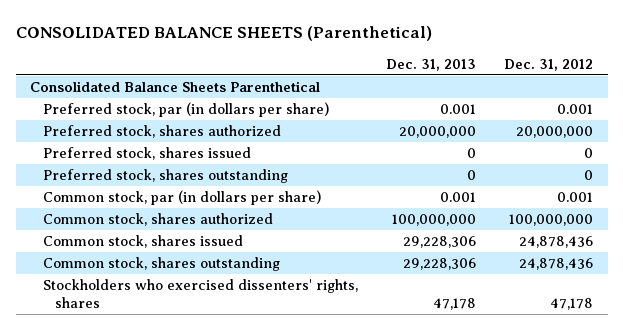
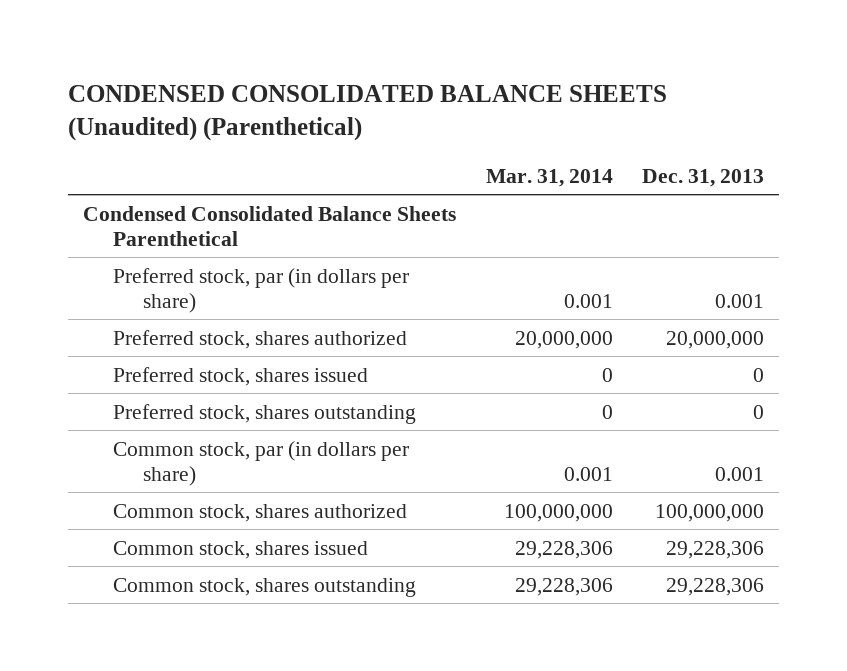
[15,26,432,42] CONSOLIDATED BALANCE SHEETS (Parenthetical) -> [67,84,667,142] CONDENSED CONSOLIDATED BALANCE SHEETS (Unaudited) (Parenthetical)
[504,58,594,71] Dec. 31, 2012 -> none
none -> [485,168,613,187] Mar. 31, 2014
[29,80,320,92] Consolidated Balance Sheets Parenthetical -> [82,205,456,246] Condensed Consolidated Balance Sheets Parenthetical
[42,278,358,309] Stockholders who exercised dissenters' rights, shares -> none

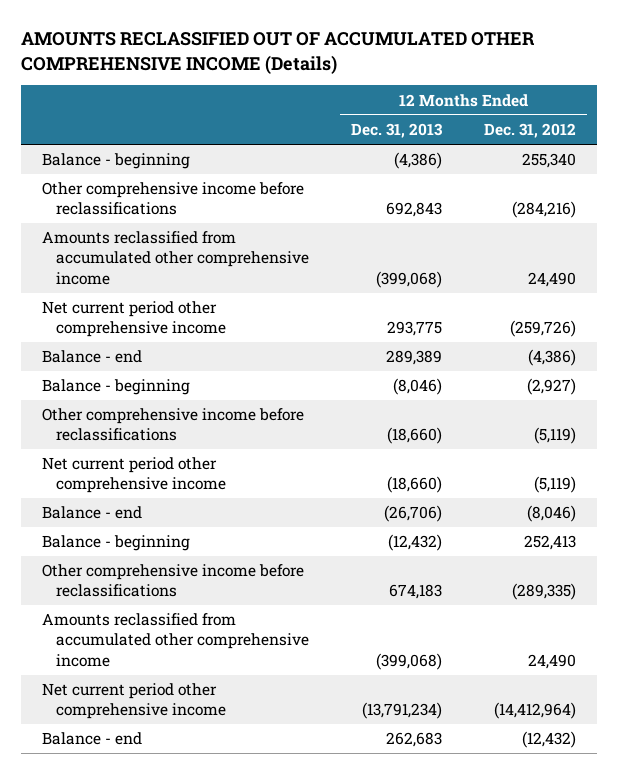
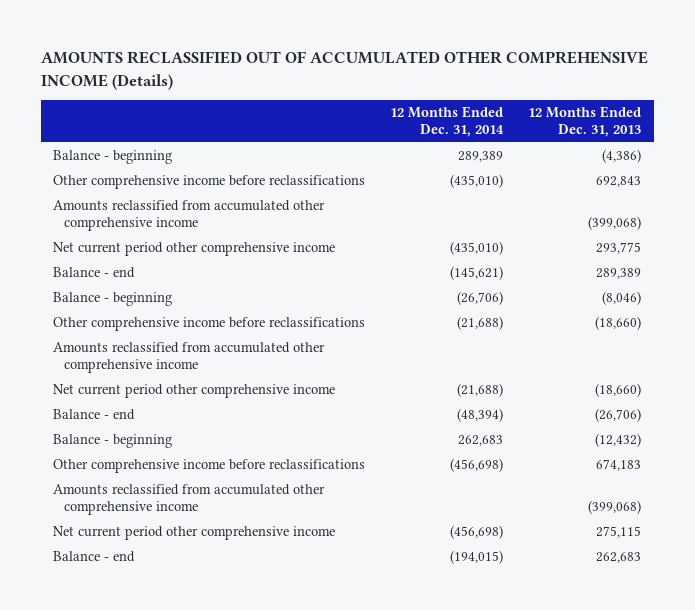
[484,123,577,139] Dec. 31, 2012 -> none
none -> [390,106,505,138] 12 Months Ended Dec. 31, 2014
none -> [53,342,326,374] Amounts reclassified from accumulated other comprehensive income
[361,702,442,720] (13,791,234) -> [596,526,642,539] 275,115

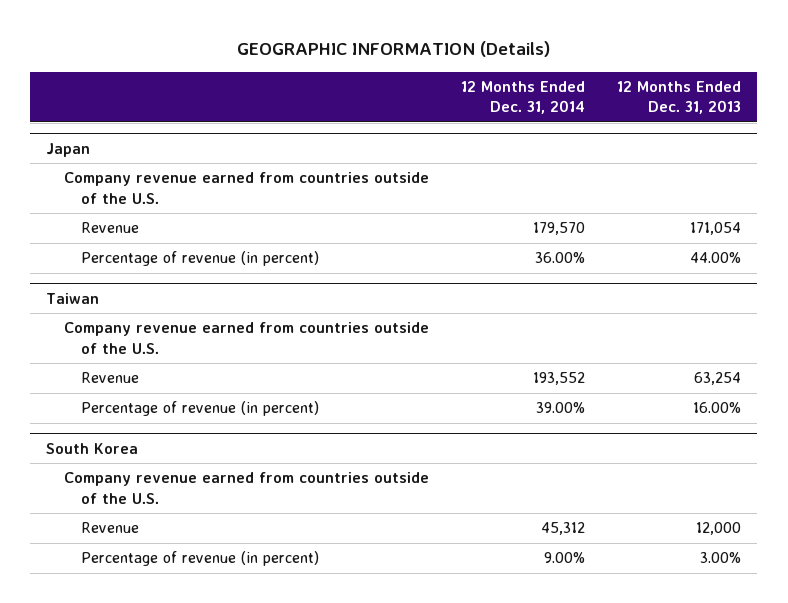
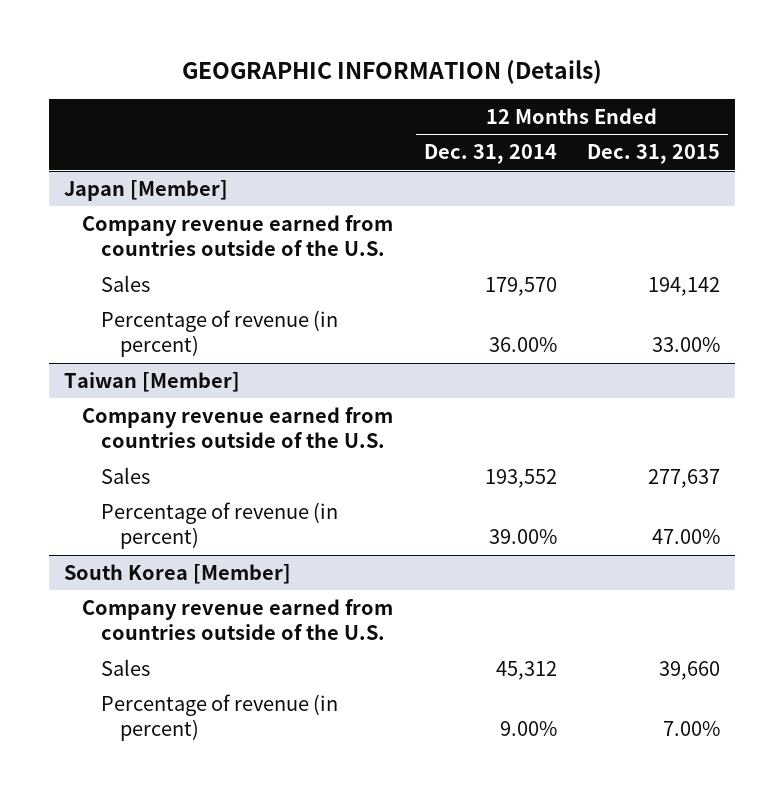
[617,80,742,115] 12 Months Ended Dec. 31, 2013 -> none
none -> [587,144,721,165] Dec. 31, 2015
[46,142,91,157] Japan -> [63,179,228,201] Japan [Member]
[81,222,140,234] Revenue -> [100,274,150,292] Sales
[46,292,100,304] Taiwan -> [63,371,240,392] Taiwan [Member]
[81,372,140,384] Revenue -> [100,466,150,484] Sales
[46,442,139,454] South Korea -> [63,563,291,584] South Korea [Member]
[81,522,140,534] Revenue -> [100,658,150,676] Sales

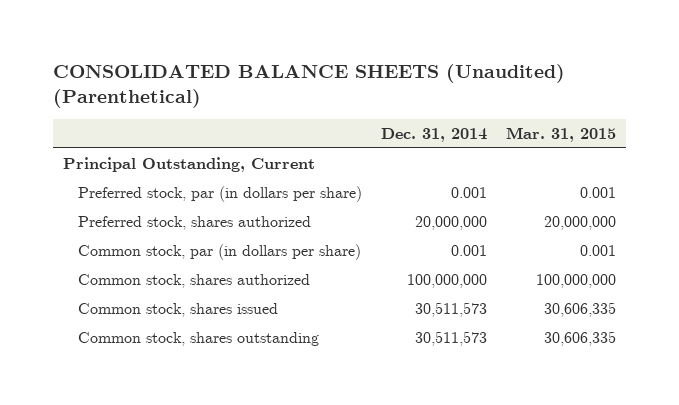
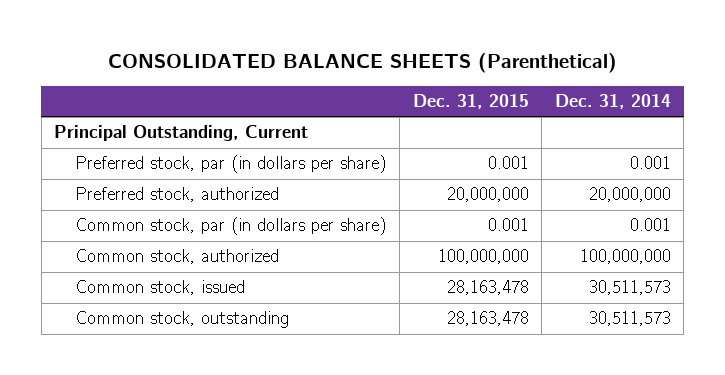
[53,64,566,108] CONSOLIDATED BALANCE SHEETS (Unaudited) (Parenthetical) -> [107,53,617,74] CONSOLIDATED BALANCE SHEETS (Parenthetical)
[506,126,617,142] Mar. 31, 2015 -> none
none -> [412,93,529,109] Dec. 31, 2015
[78,215,312,230] Preferred stock, shares authorized -> [75,187,280,203] Preferred stock, authorized
[78,273,311,288] Common stock, shares authorized -> [75,249,280,265] Common stock, authorized
[78,302,279,317] Common stock, shares issued -> [75,280,246,296] Common stock, issued
[78,331,320,346] Common stock, shares outstanding -> [75,311,290,329] Common stock, outstanding

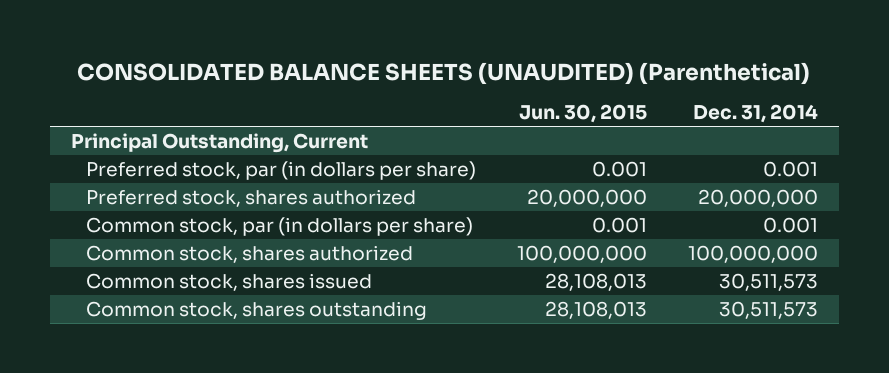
[107,53,617,74] CONSOLIDATED BALANCE SHEETS (Parenthetical) -> [77,61,811,85] CONSOLIDATED BALANCE SHEETS (UNAUDITED) (Parenthetical)
[412,93,529,109] Dec. 31, 2015 -> none
none -> [518,104,647,124] Jun. 30, 2015
[75,187,280,203] Preferred stock, authorized -> [85,188,416,207] Preferred stock, shares authorized
[75,249,280,265] Common stock, authorized -> [85,244,413,263] Common stock, shares authorized
[75,280,246,296] Common stock, issued -> [85,272,372,291] Common stock, shares issued
[75,311,290,329] Common stock, outstanding -> [85,300,427,320] Common stock, shares outstanding

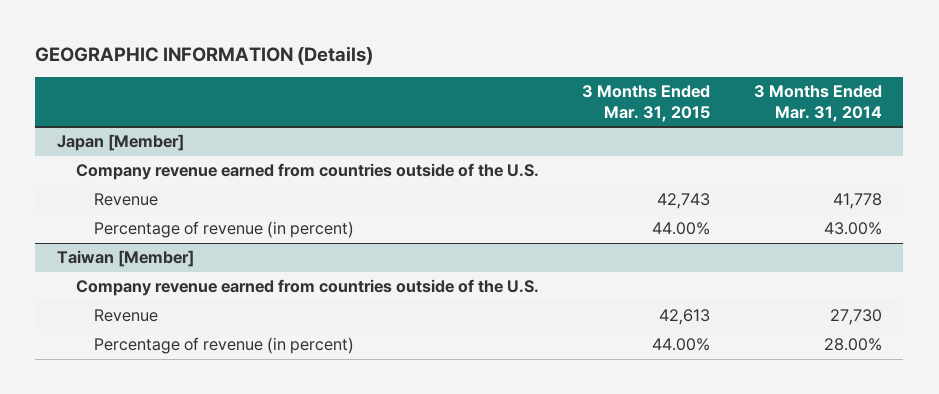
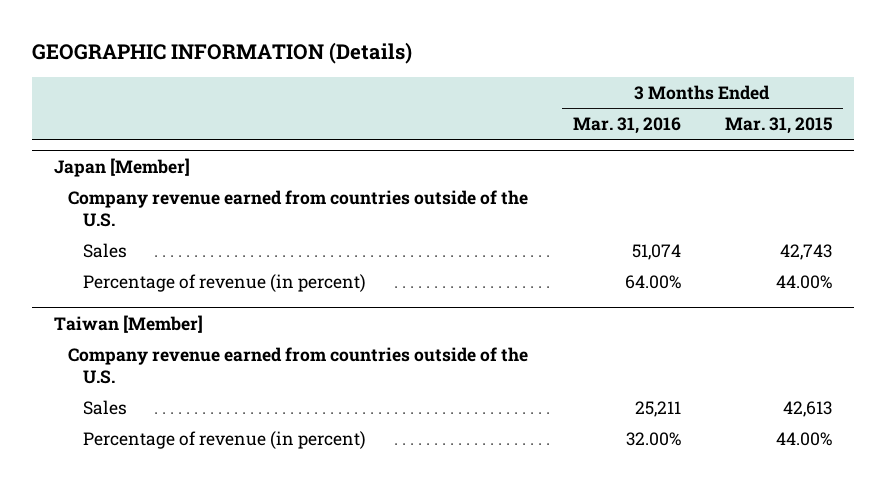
[753,85,882,122] 3 Months Ended Mar. 31, 2014 -> none
none -> [572,116,681,134] Mar. 31, 2016
[94,193,159,207] Revenue -> [82,242,127,258] Sales
[94,309,159,323] Revenue -> [82,399,127,415] Sales

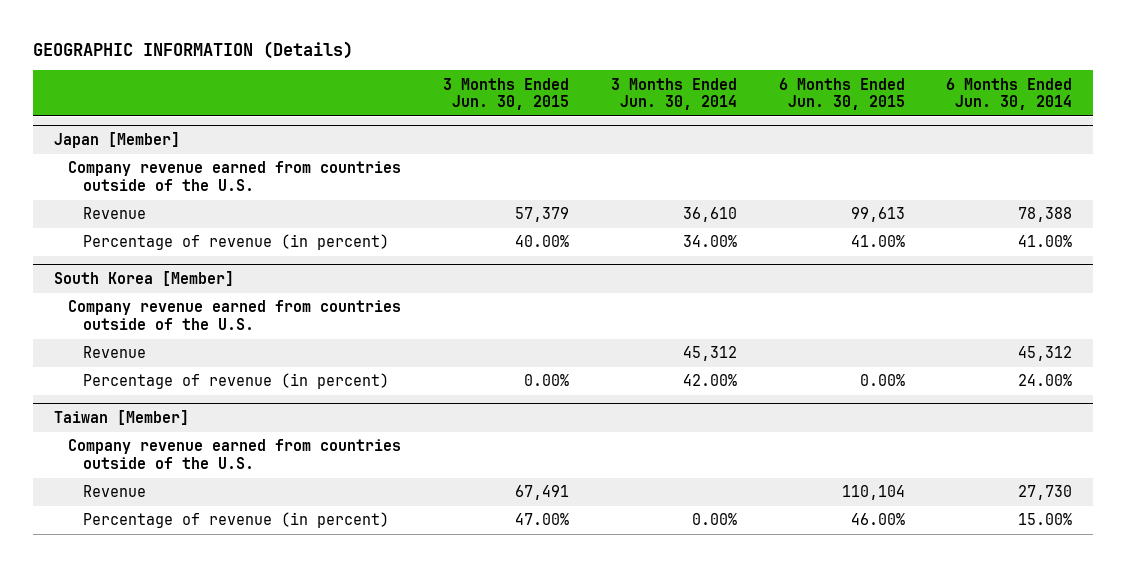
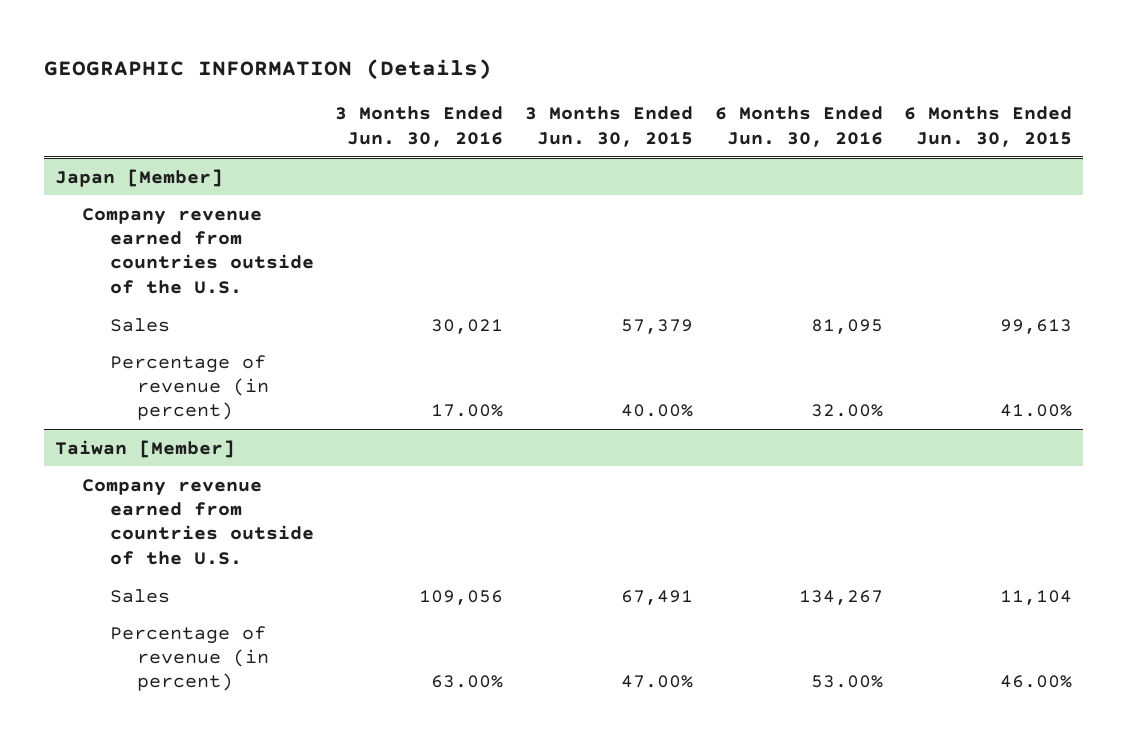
[610,77,737,110] 3 Months Ended Jun. 30, 2014 -> none
[946,77,1073,110] 6 Months Ended Jun. 30, 2014 -> none
none -> [335,106,504,147] 3 Months Ended Jun. 30, 2016
none -> [714,106,883,147] 6 Months Ended Jun. 30, 2016
[82,207,146,220] Revenue -> [109,317,170,332] Sales
[54,271,235,287] South Korea [Member] -> none
[68,300,402,330] Company revenue earned from countries outside of the U.S. -> none
[82,346,146,359] Revenue -> none
[82,373,389,390] Percentage of revenue (in percent) -> none
[82,485,146,498] Revenue -> none
none -> [109,588,170,603] Sales

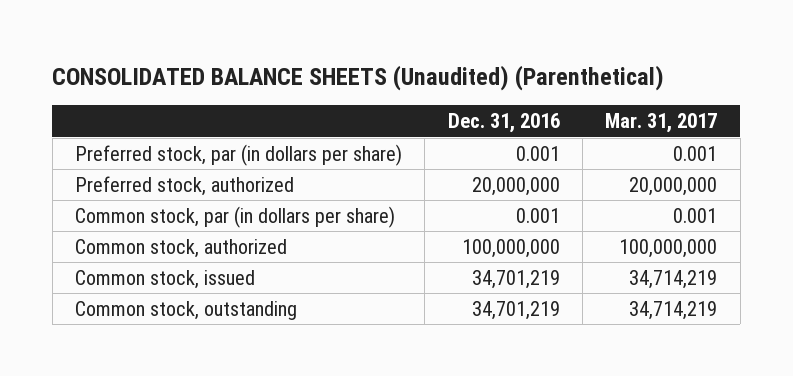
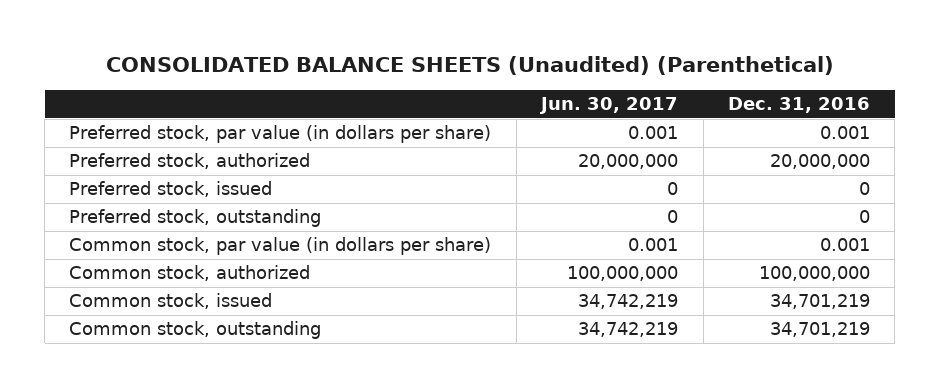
[605,113,718,134] Mar. 31, 2017 -> none
none -> [539,97,679,115] Jun. 30, 2017
[75,143,403,166] Preferred stock, par (in dollars per share) -> [69,125,492,144] Preferred stock, par value (in dollars per share)
none -> [69,181,273,198] Preferred stock, issued
none -> [69,209,322,228] Preferred stock, outstanding
[75,205,396,228] Common stock, par (in dollars per share) -> [69,237,492,256] Common stock, par value (in dollars per share)

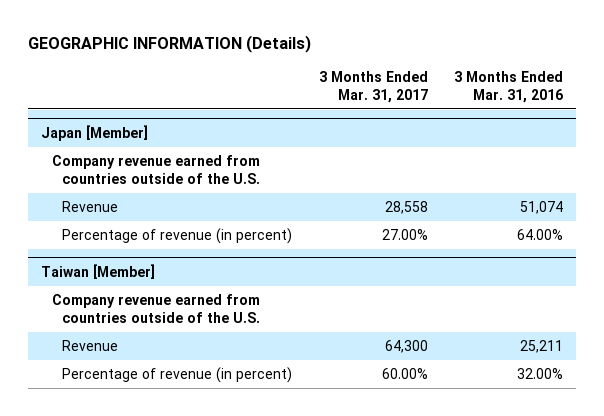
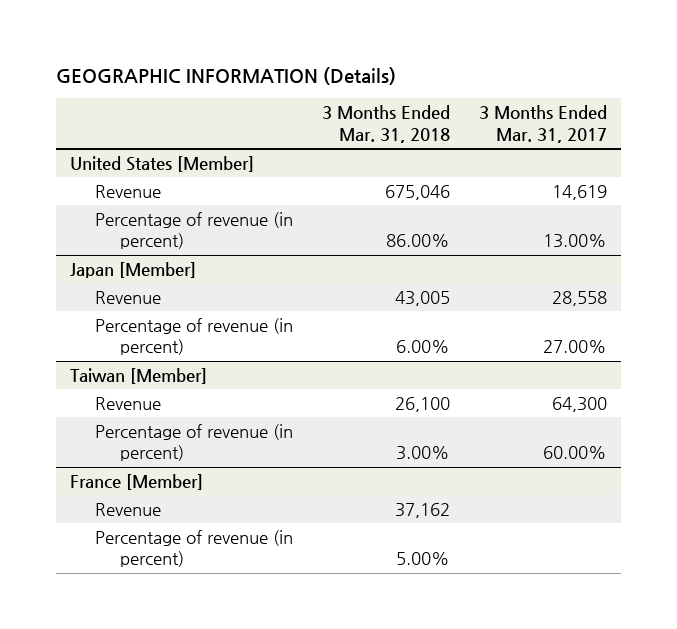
[453,70,563,103] 3 Months Ended Mar. 31, 2016 -> none
none -> [321,105,450,143] 3 Months Ended Mar. 31, 2018
none -> [70,155,255,172] United States [Member]
none -> [95,184,162,198] Revenue
none -> [95,211,294,250] Percentage of revenue (in percent)
[51,154,261,184] Company revenue earned from countries outside of the U.S. -> none
[51,293,261,323] Company revenue earned from countries outside of the U.S. -> none
none -> [70,473,204,490] France [Member]
none -> [95,502,162,516] Revenue
none -> [95,529,294,568] Percentage of revenue (in percent)

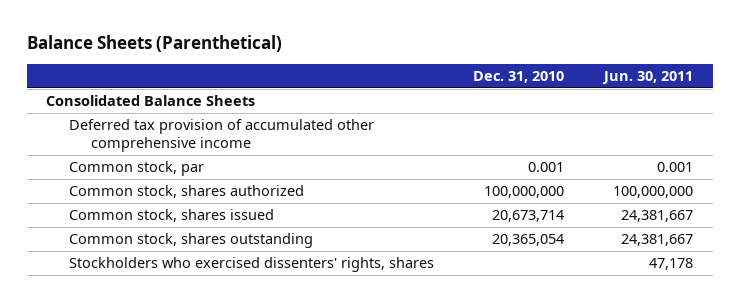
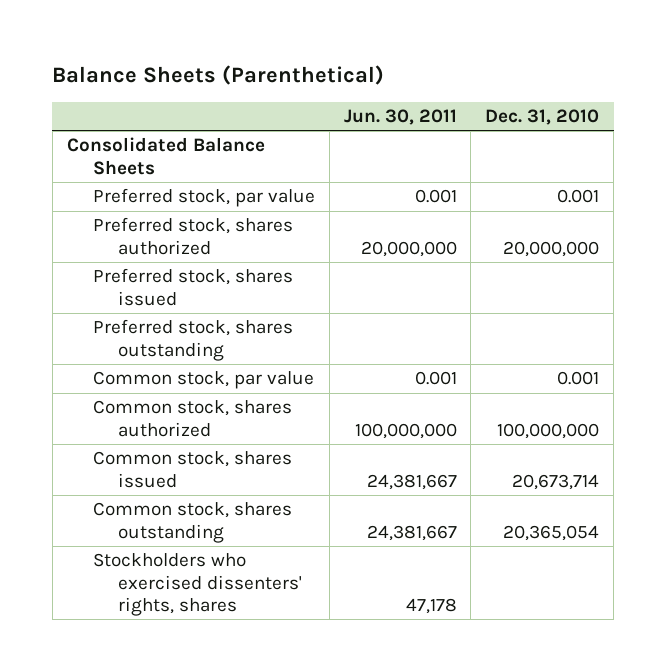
[68,119,374,153] Deferred tax provision of accumulated other comprehensive income -> none
none -> [92,188,315,208] Preferred stock, par value
none -> [92,217,293,255] Preferred stock, shares authorized
none -> [92,268,293,306] Preferred stock, shares issued
none -> [92,319,293,361] Preferred stock, shares outstanding
[68,161,204,177] Common stock, par -> [92,371,314,390] Common stock, par value

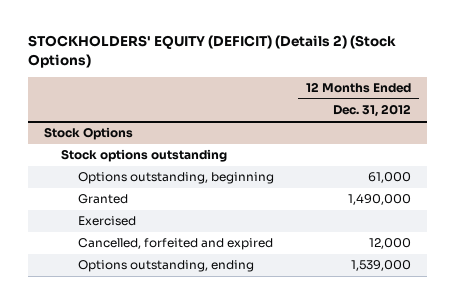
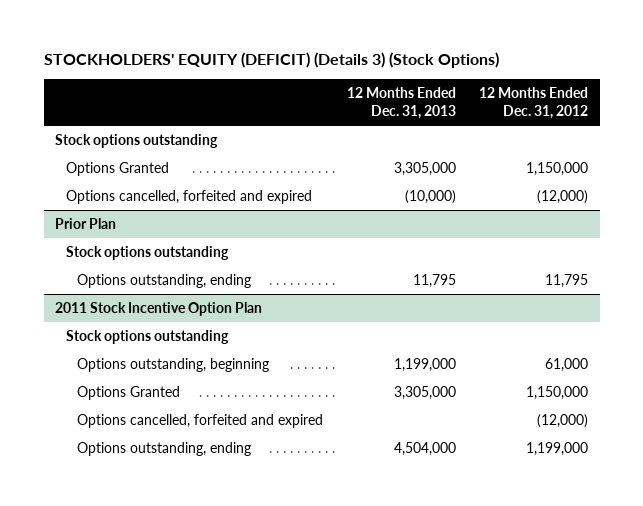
[27,35,396,68] STOCKHOLDERS' EQUITY (DEFICIT) (Details 2) (Stock Options) -> [43,52,499,69] STOCKHOLDERS' EQUITY (DEFICIT) (Details 3) (Stock Options)
none -> [346,87,456,120] 12 Months Ended Dec. 31, 2013
[44,127,134,141] Stock Options -> none
none -> [66,162,170,177] Options Granted
none -> [66,190,313,205] Options cancelled, forfeited and expired
none -> [55,218,117,230] Prior Plan
none -> [66,246,230,261] Stock options outstanding
none -> [77,274,252,289] Options outstanding, ending
none -> [55,302,263,317] 2011 Stock Incentive Option Plan
none -> [66,330,230,345] Stock options outstanding
[78,216,137,227] Exercised -> none
[78,194,129,205] Granted -> [77,386,181,401] Options Granted
[348,194,412,206] 1,490,000 -> [526,386,589,401] 1,150,000
[78,238,274,251] Cancelled, forfeited and expired -> [77,414,324,429] Options cancelled, forfeited and expired
[369,238,412,250] 12,000 -> [537,414,589,429] (12,000)
[351,260,412,272] 1,539,000 -> [526,442,589,457] 1,199,000

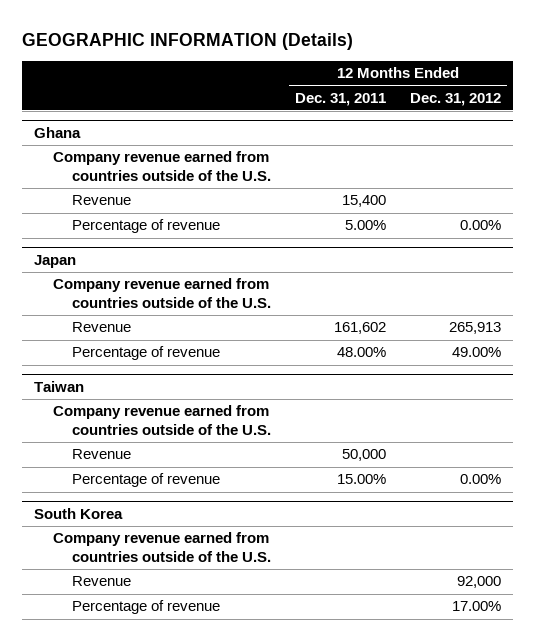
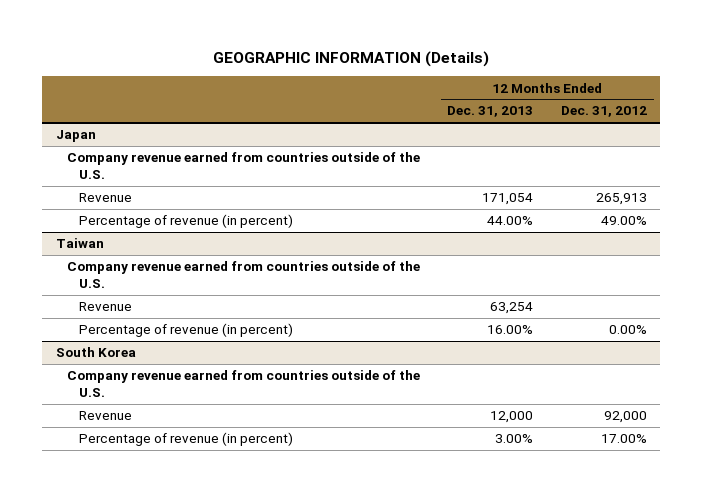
[294,92,386,106] Dec. 31, 2011 -> none
none -> [447,106,534,118] Dec. 31, 2013
[34,126,82,138] Ghana -> none
[53,151,271,181] Company revenue earned from countries outside of the U.S. -> none
[71,195,131,206] Revenue -> none
[71,219,220,234] Percentage of revenue -> none
[71,346,220,361] Percentage of revenue -> [78,214,293,229] Percentage of revenue (in percent)
[71,473,220,488] Percentage of revenue -> [78,323,293,338] Percentage of revenue (in percent)
[71,600,220,615] Percentage of revenue -> [78,432,293,447] Percentage of revenue (in percent)

